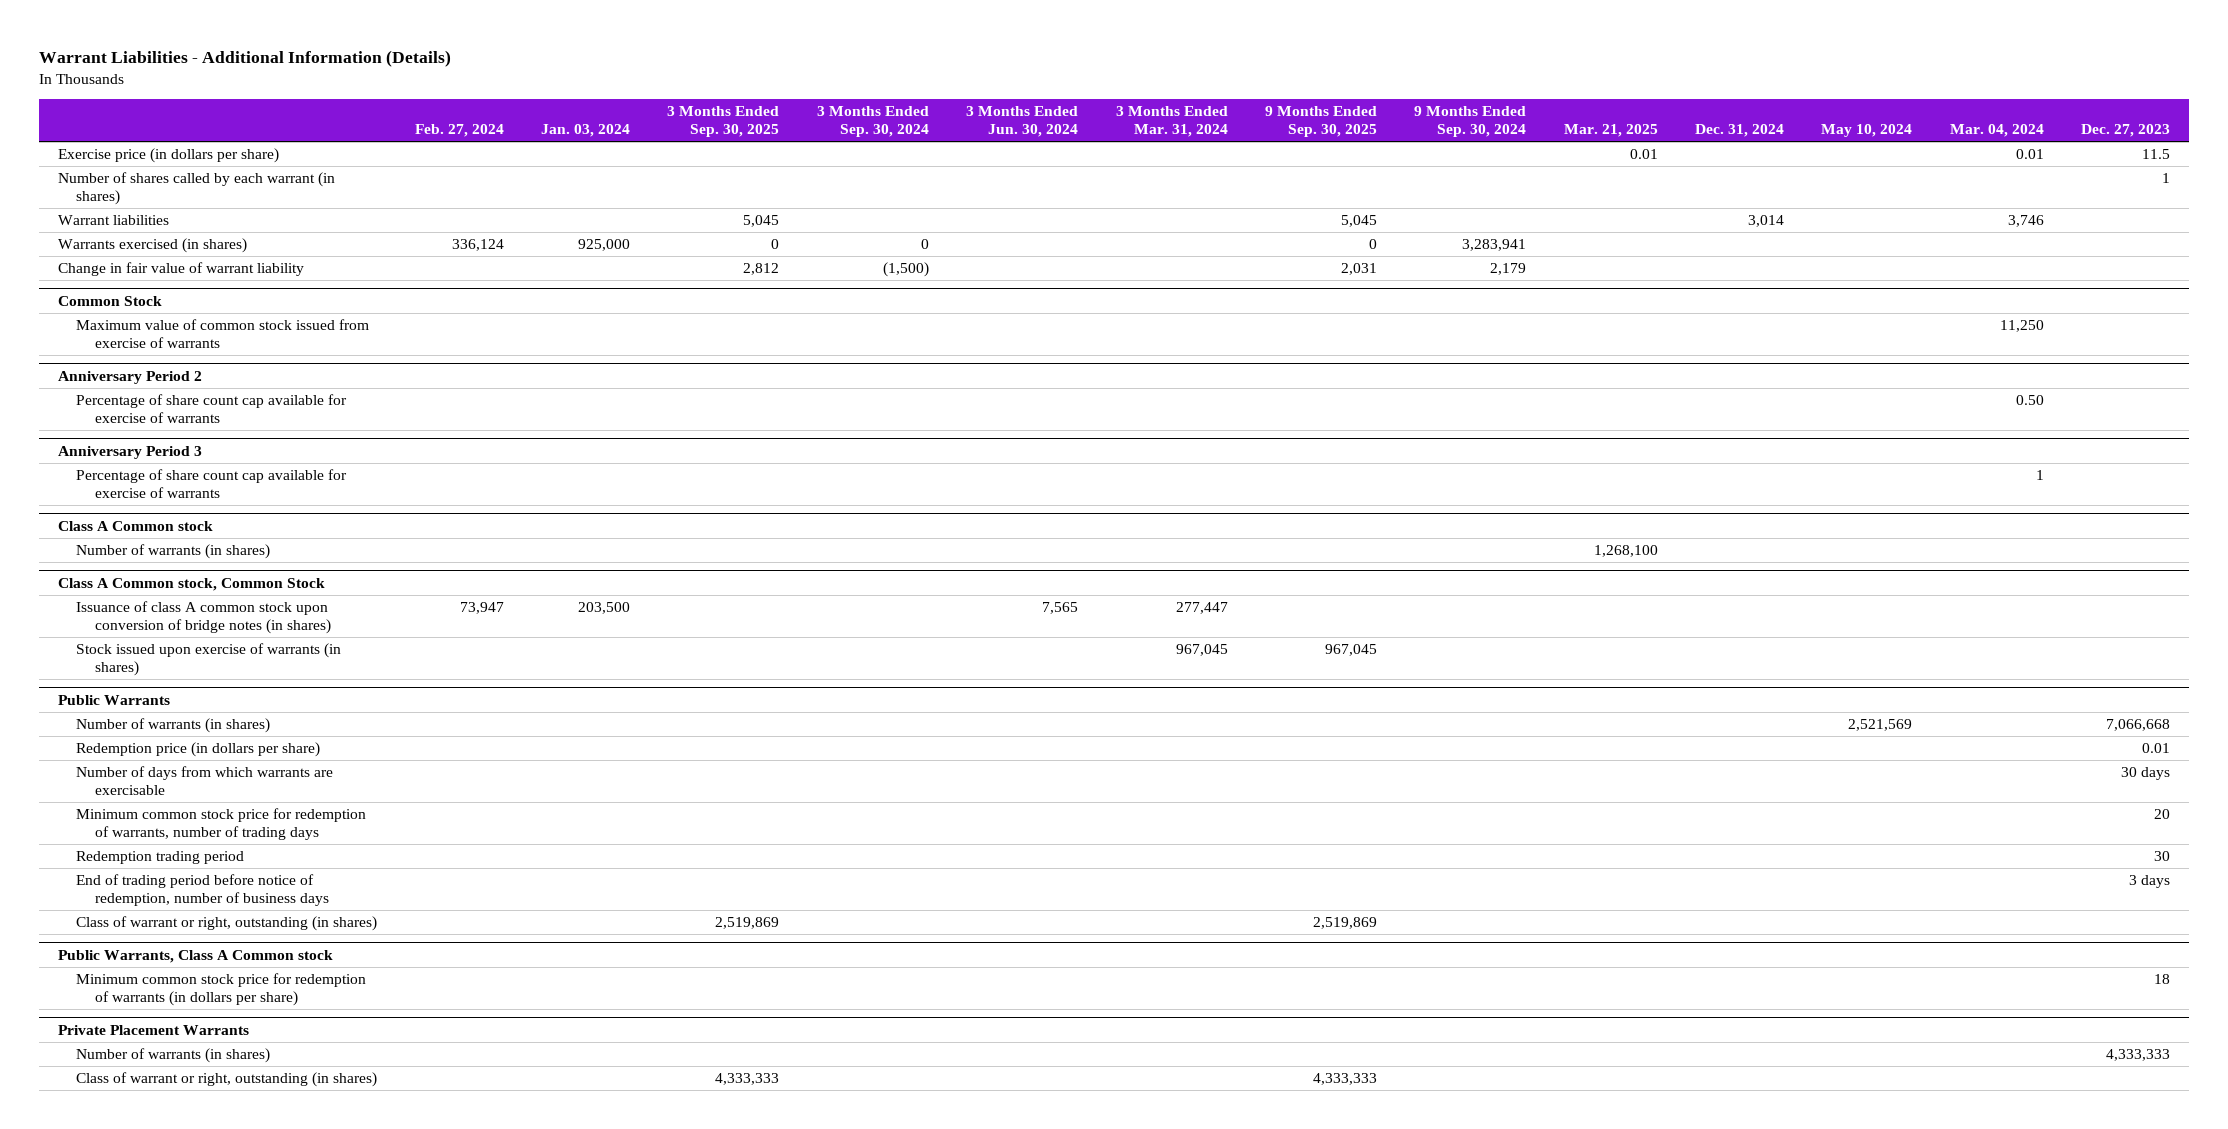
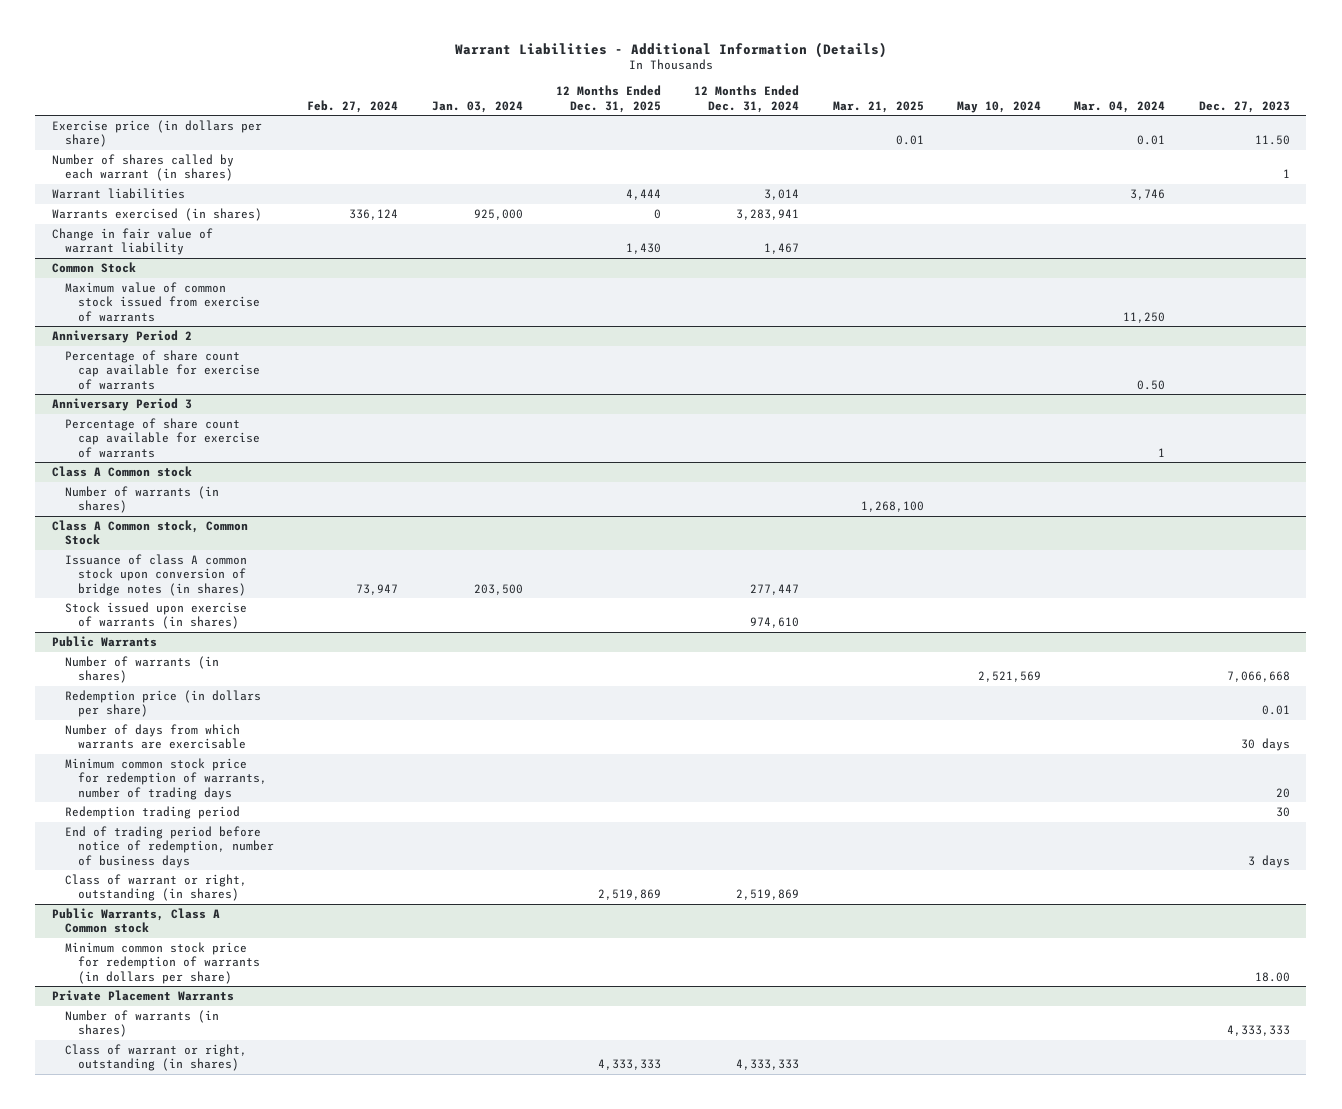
[667,106,780,137] 3 Months Ended Sep. 30, 2025 -> none
[816,106,929,137] 3 Months Ended Sep. 30, 2024 -> none
[966,106,1079,137] 3 Months Ended Jun. 30, 2024 -> none
[1115,106,1228,137] 3 Months Ended Mar. 31, 2024 -> none
[1264,106,1377,137] 9 Months Ended Sep. 30, 2025 -> none
[1414,106,1527,137] 9 Months Ended Sep. 30, 2024 -> none
[1695,123,1785,137] Dec. 31, 2024 -> none
none -> [555,85,661,113] 12 Months Ended Dec. 31, 2025
none -> [694,85,800,113] 12 Months Ended Dec. 31, 2024
[2142,149,2171,160] 11.5 -> [1254,135,1290,146] 11.50
[2154,974,2171,985] 18 -> [1254,971,1290,982] 18.00

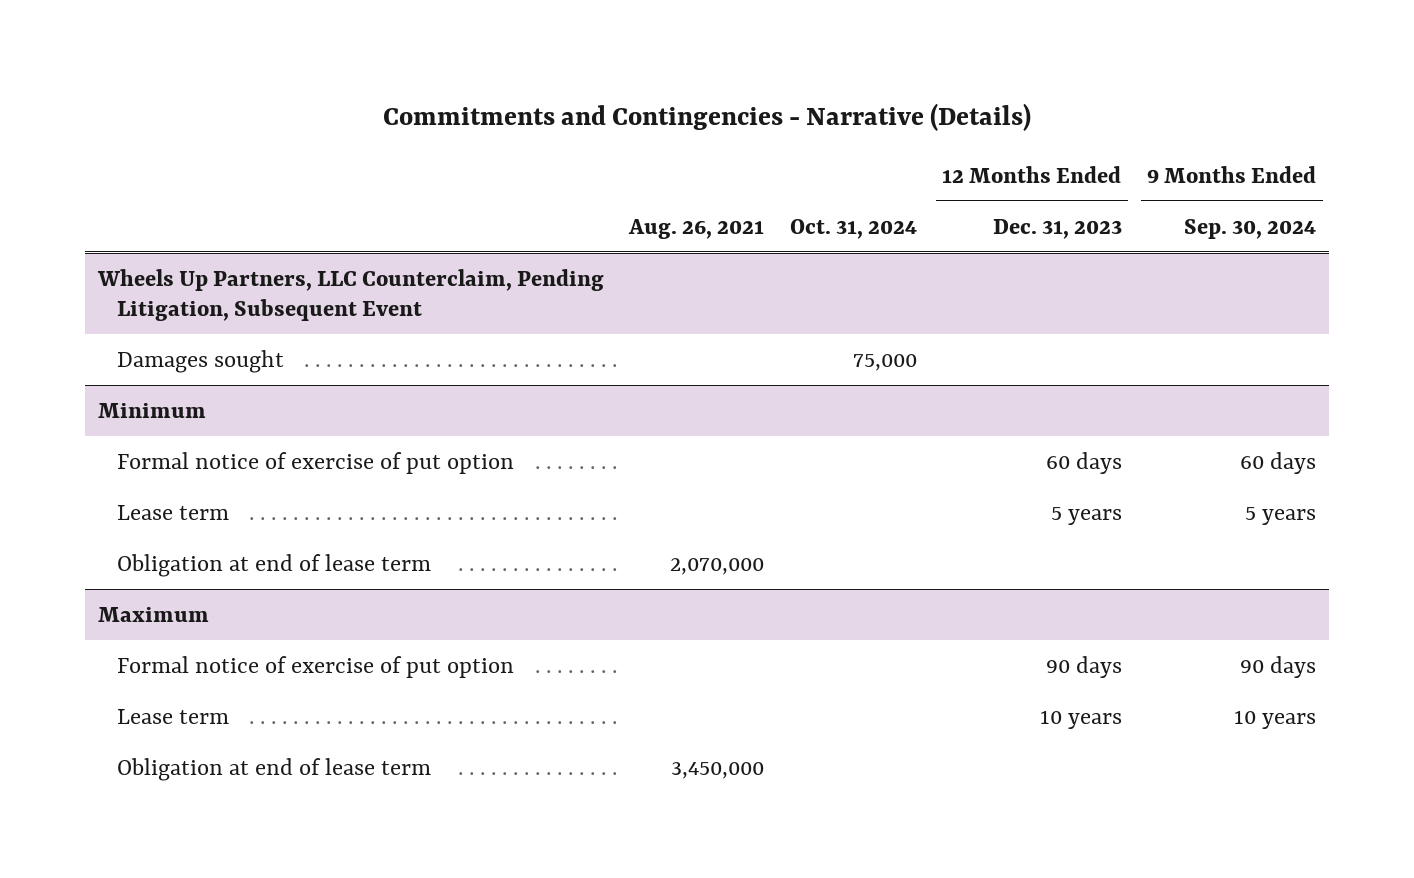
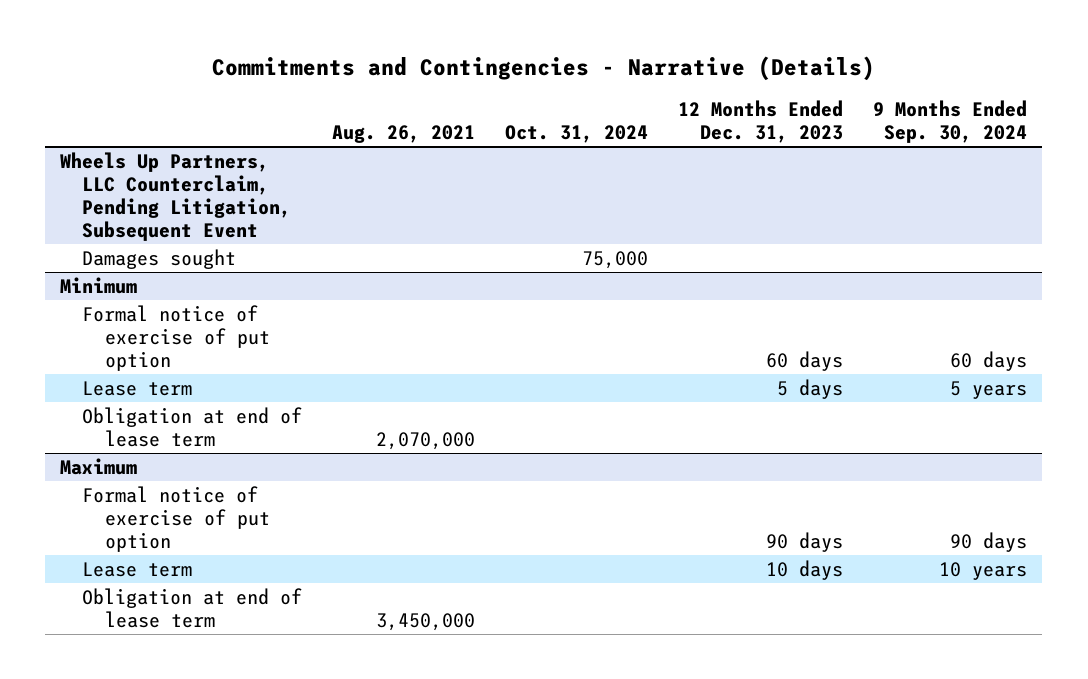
[1050,506,1122,525] 5 years -> [777,378,844,399] 5 days
[1039,709,1122,729] 10 years -> [766,559,844,580] 10 days

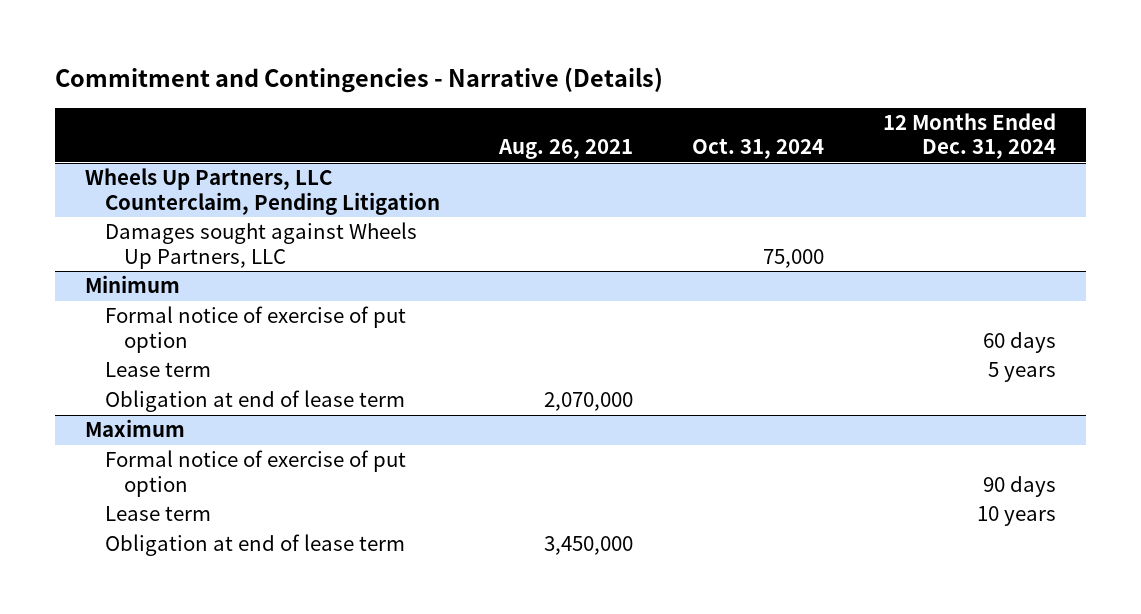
[211,56,875,82] Commitments and Contingencies - Narrative (Details) -> [55,67,664,94] Commitment and Contingencies - Narrative (Details)
[678,99,844,143] 12 Months Ended Dec. 31, 2023 -> none
[873,99,1028,143] 9 Months Ended Sep. 30, 2024 -> none
none -> [883,112,1057,160] 12 Months Ended Dec. 31, 2024
[60,151,292,241] Wheels Up Partners, LLC Counterclaim, Pending Litigation, Subsequent Event -> [84,168,440,215] Wheels Up Partners, LLC Counterclaim, Pending Litigation
[82,248,237,269] Damages sought -> [104,222,417,269] Damages sought against Wheels Up Partners, LLC

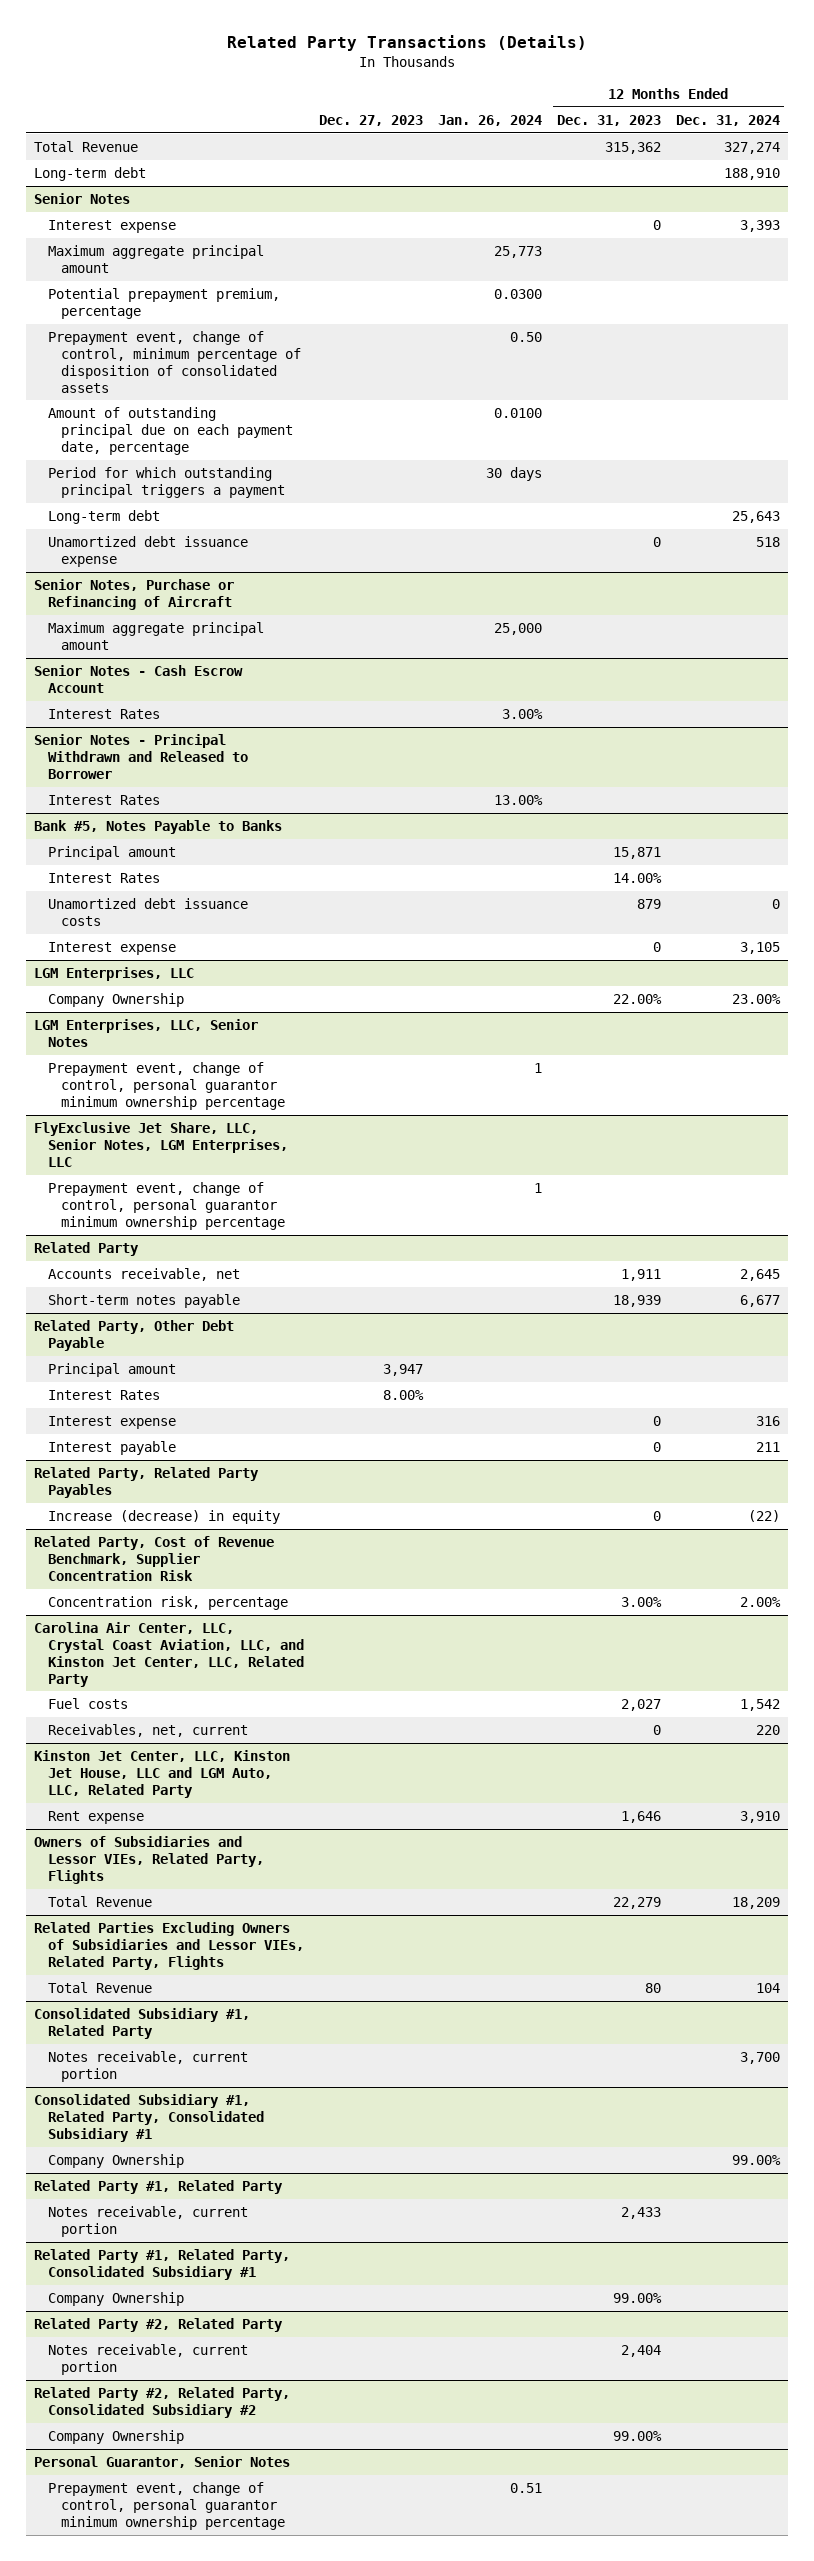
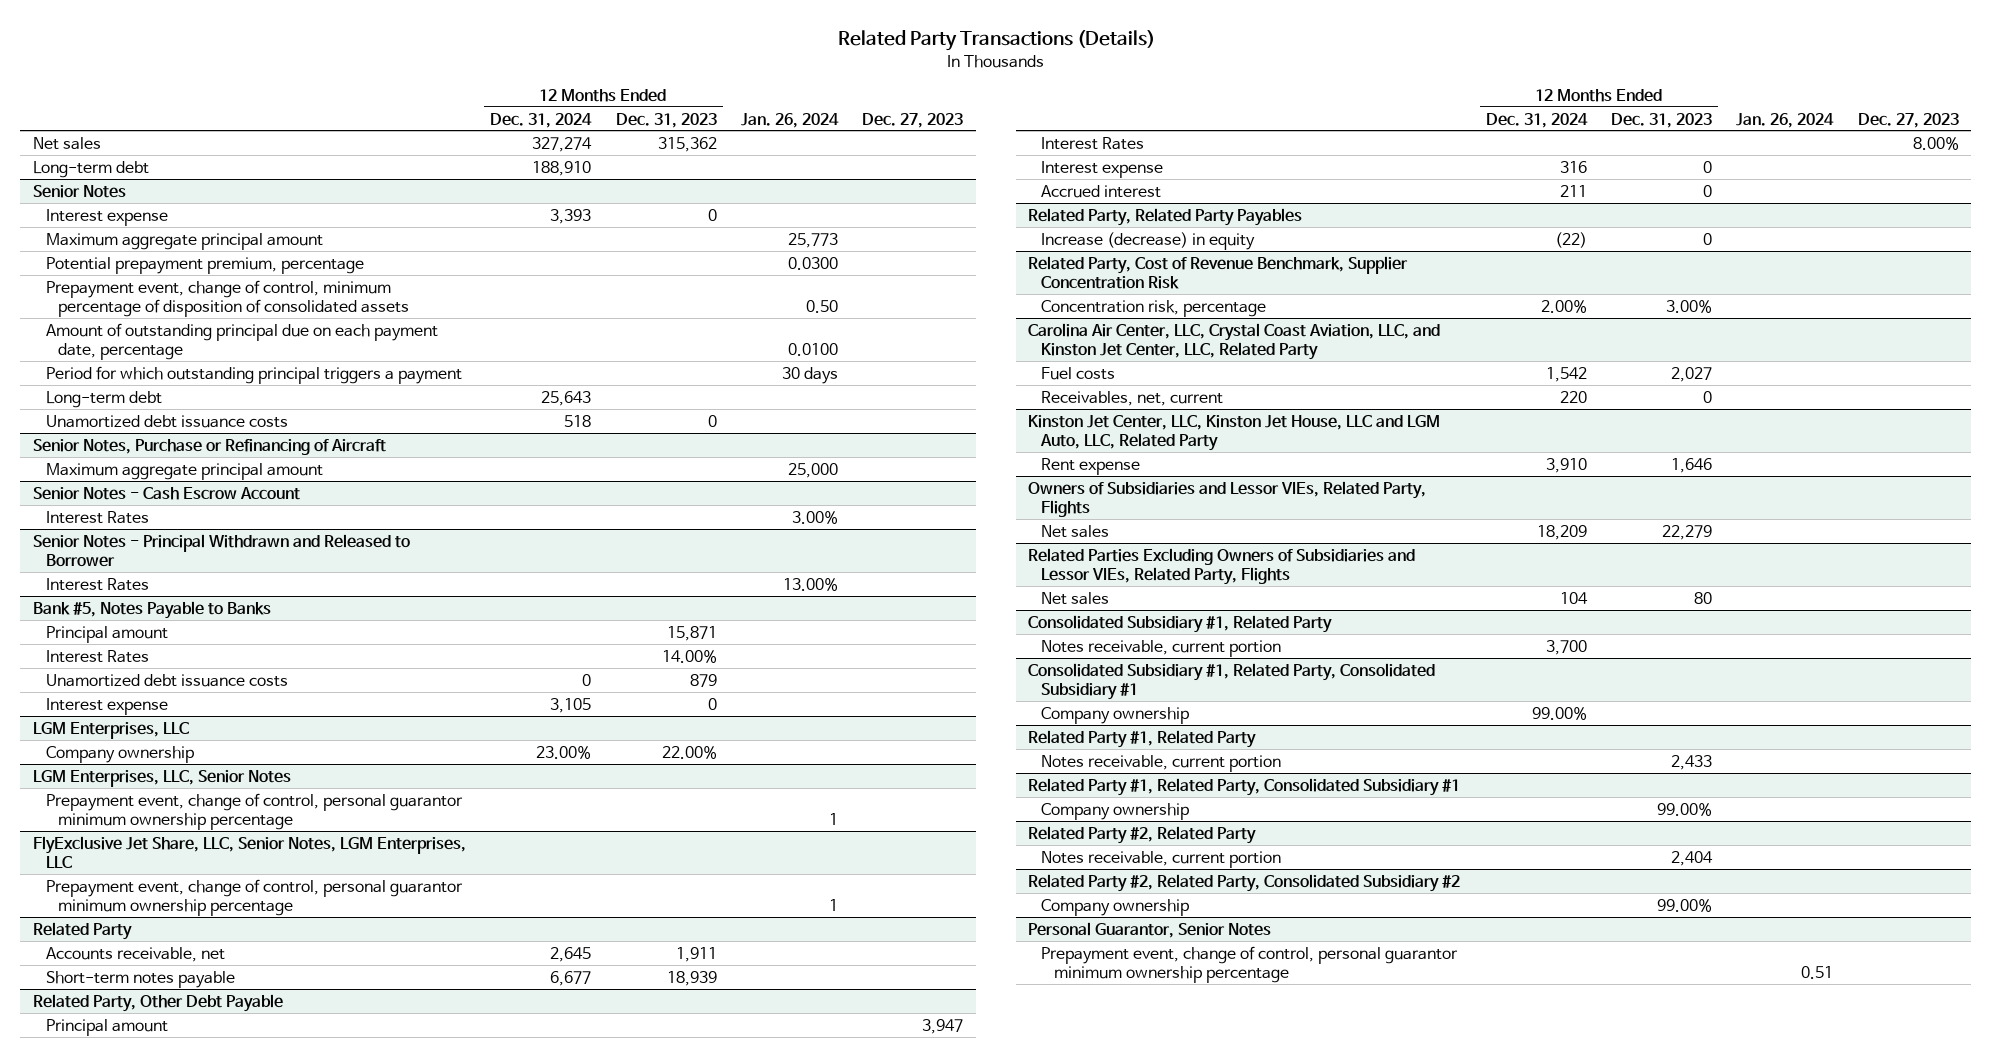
[33,140,138,152] Total Revenue -> [32,136,101,150] Net sales
[47,535,248,567] Unamortized debt issuance expense -> [45,414,288,428] Unamortized debt issuance costs
[47,992,184,1007] Company Ownership -> [45,745,194,763] Company ownership
[47,1440,176,1455] Interest payable -> [1041,184,1162,198] Accrued interest
[47,1895,152,1907] Total Revenue -> [1041,524,1110,538] Net sales
[47,1981,152,1993] Total Revenue -> [1041,591,1110,605] Net sales
[47,2153,184,2168] Company Ownership -> [1041,706,1190,724] Company ownership
[47,2291,184,2306] Company Ownership -> [1041,802,1190,820] Company ownership
[47,2429,184,2444] Company Ownership -> [1041,898,1190,916] Company ownership

